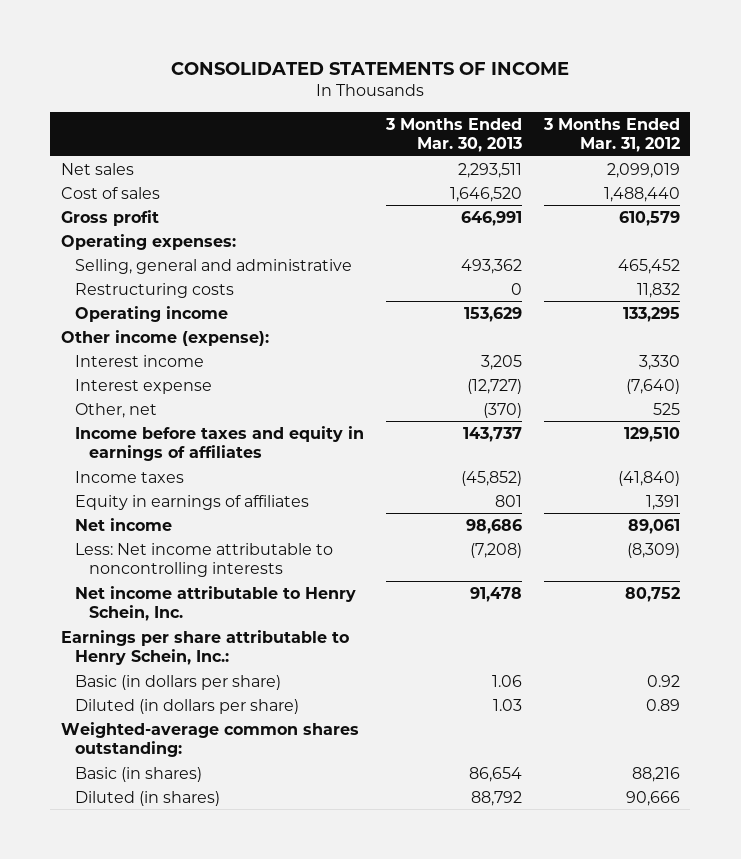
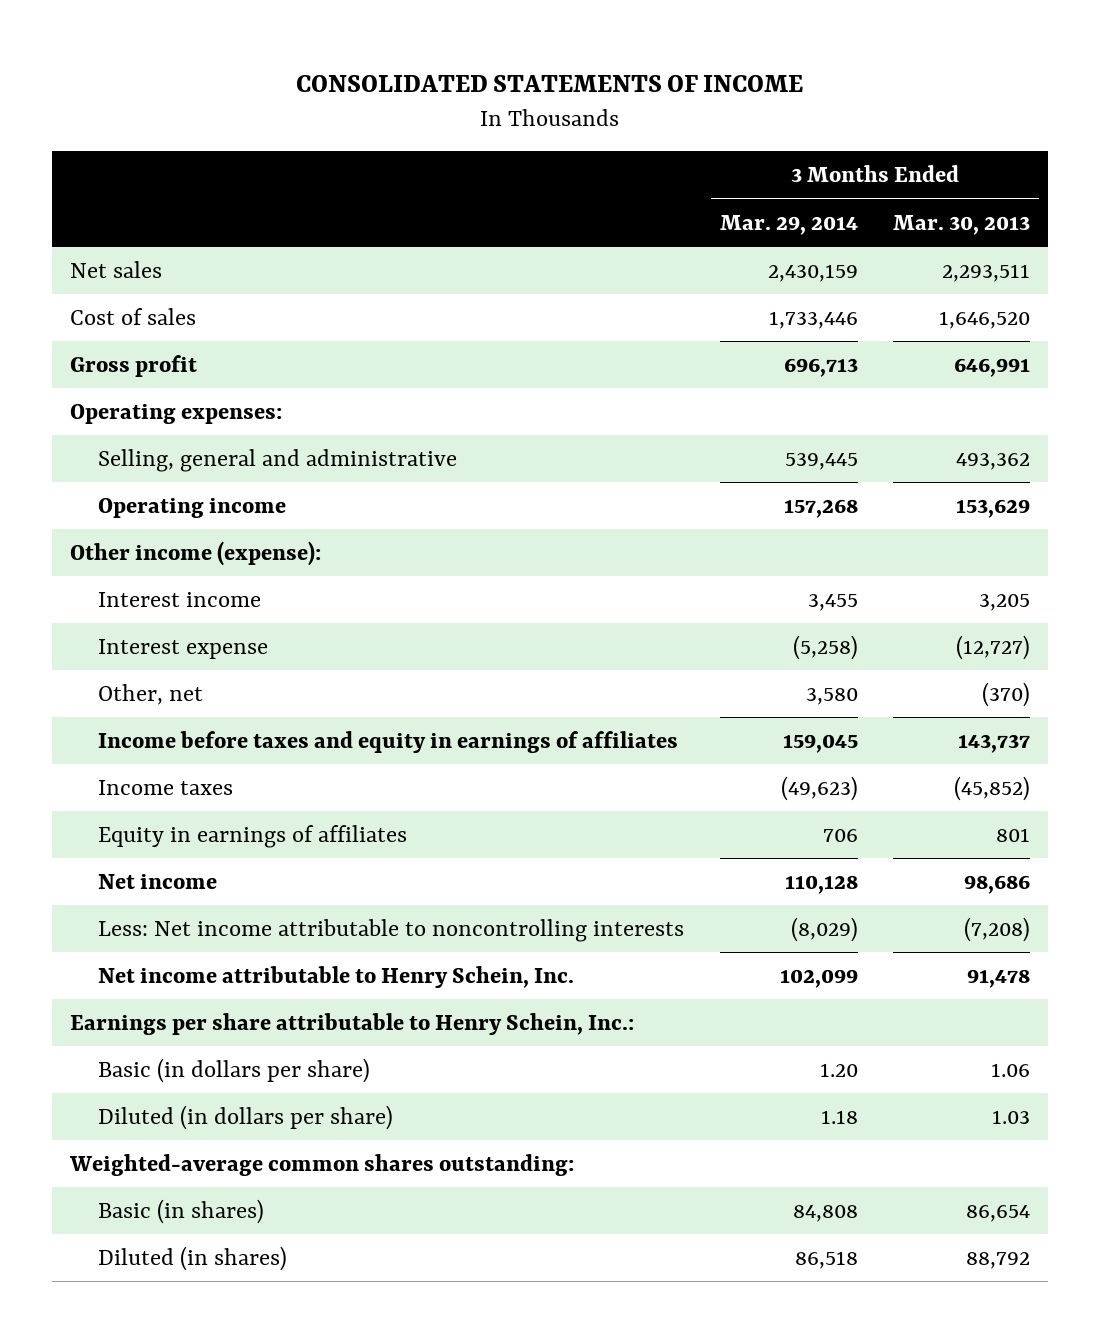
[542,117,680,153] 3 Months Ended Mar. 31, 2012 -> none
none -> [719,214,858,235] Mar. 29, 2014
[75,282,235,298] Restructuring costs -> none

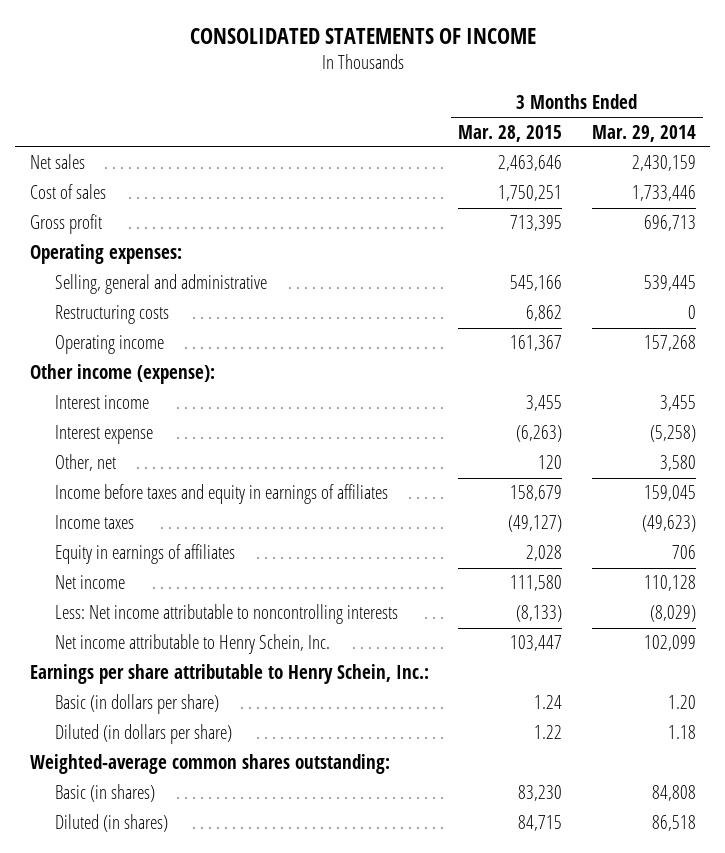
[893,214,1031,235] Mar. 30, 2013 -> none
none -> [458,124,563,142] Mar. 28, 2015
none -> [55,305,170,325] Restructuring costs

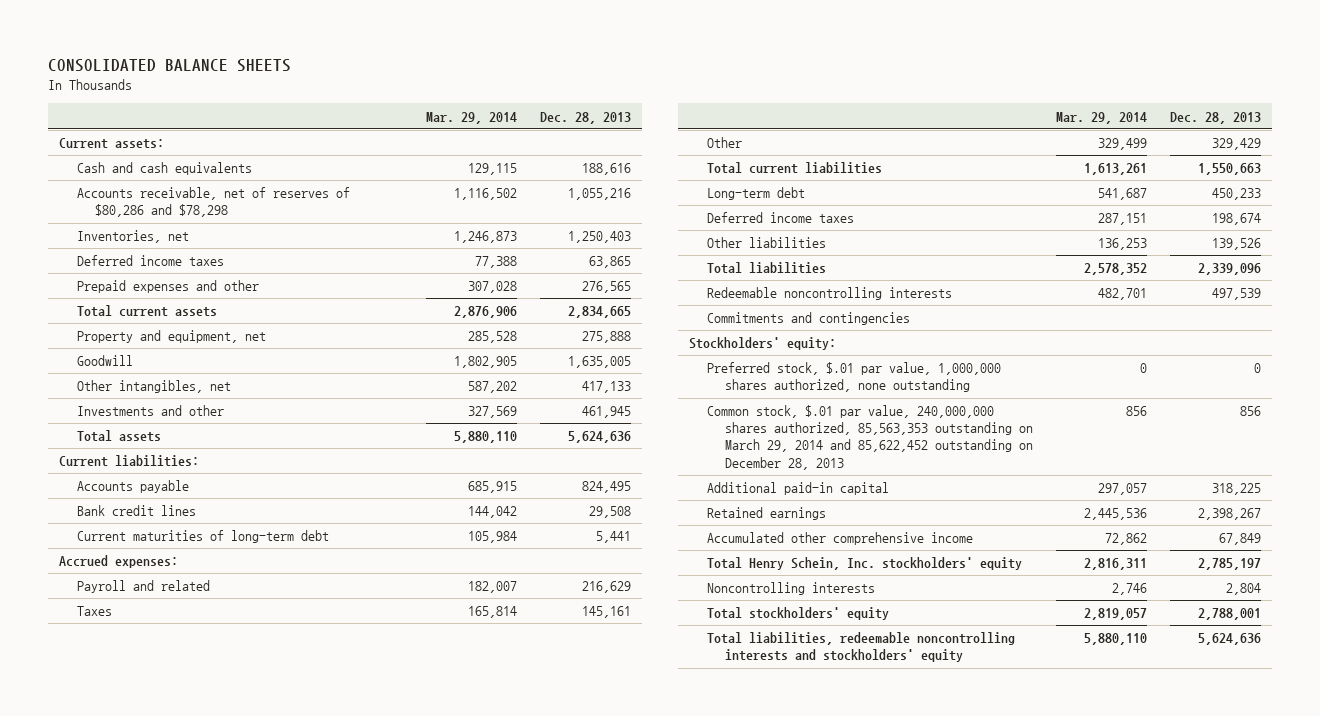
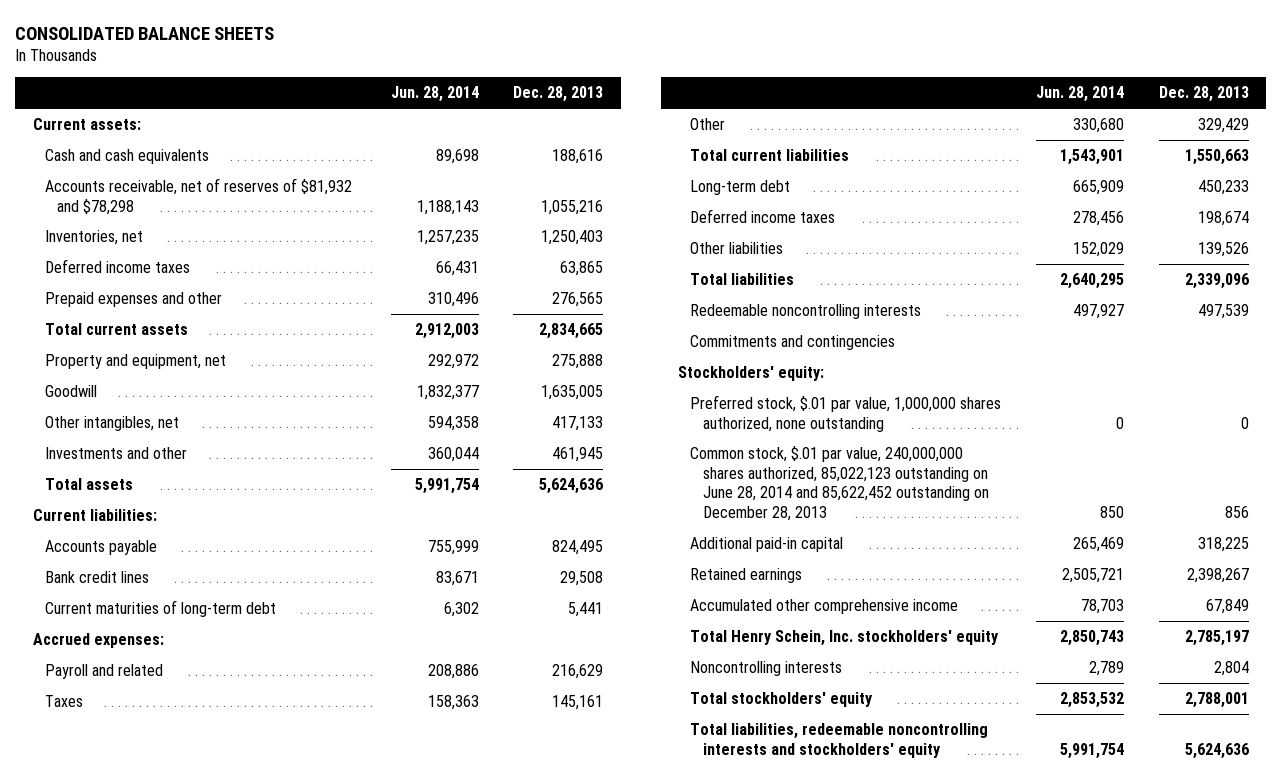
[426,111,518,124] Mar. 29, 2014 -> none
none -> [390,86,479,103] Jun. 28, 2014
[77,187,351,218] Accounts receivable, net of reserves of $80,286 and $78,298 -> [44,178,352,215] Accounts receivable, net of reserves of $81,932 and $78,298
[707,405,1034,470] Common stock, $.01 par value, 240,000,000 shares authorized, 85,563,353 outstanding on March 29, 2014 and 85,622,452 outstanding on December 28, 2013 -> [690,446,989,521] Common stock, $.01 par value, 240,000,000 shares authorized, 85,022,123 outstanding on June 28, 2014 and 85,622,452 outstanding on December 28, 2013

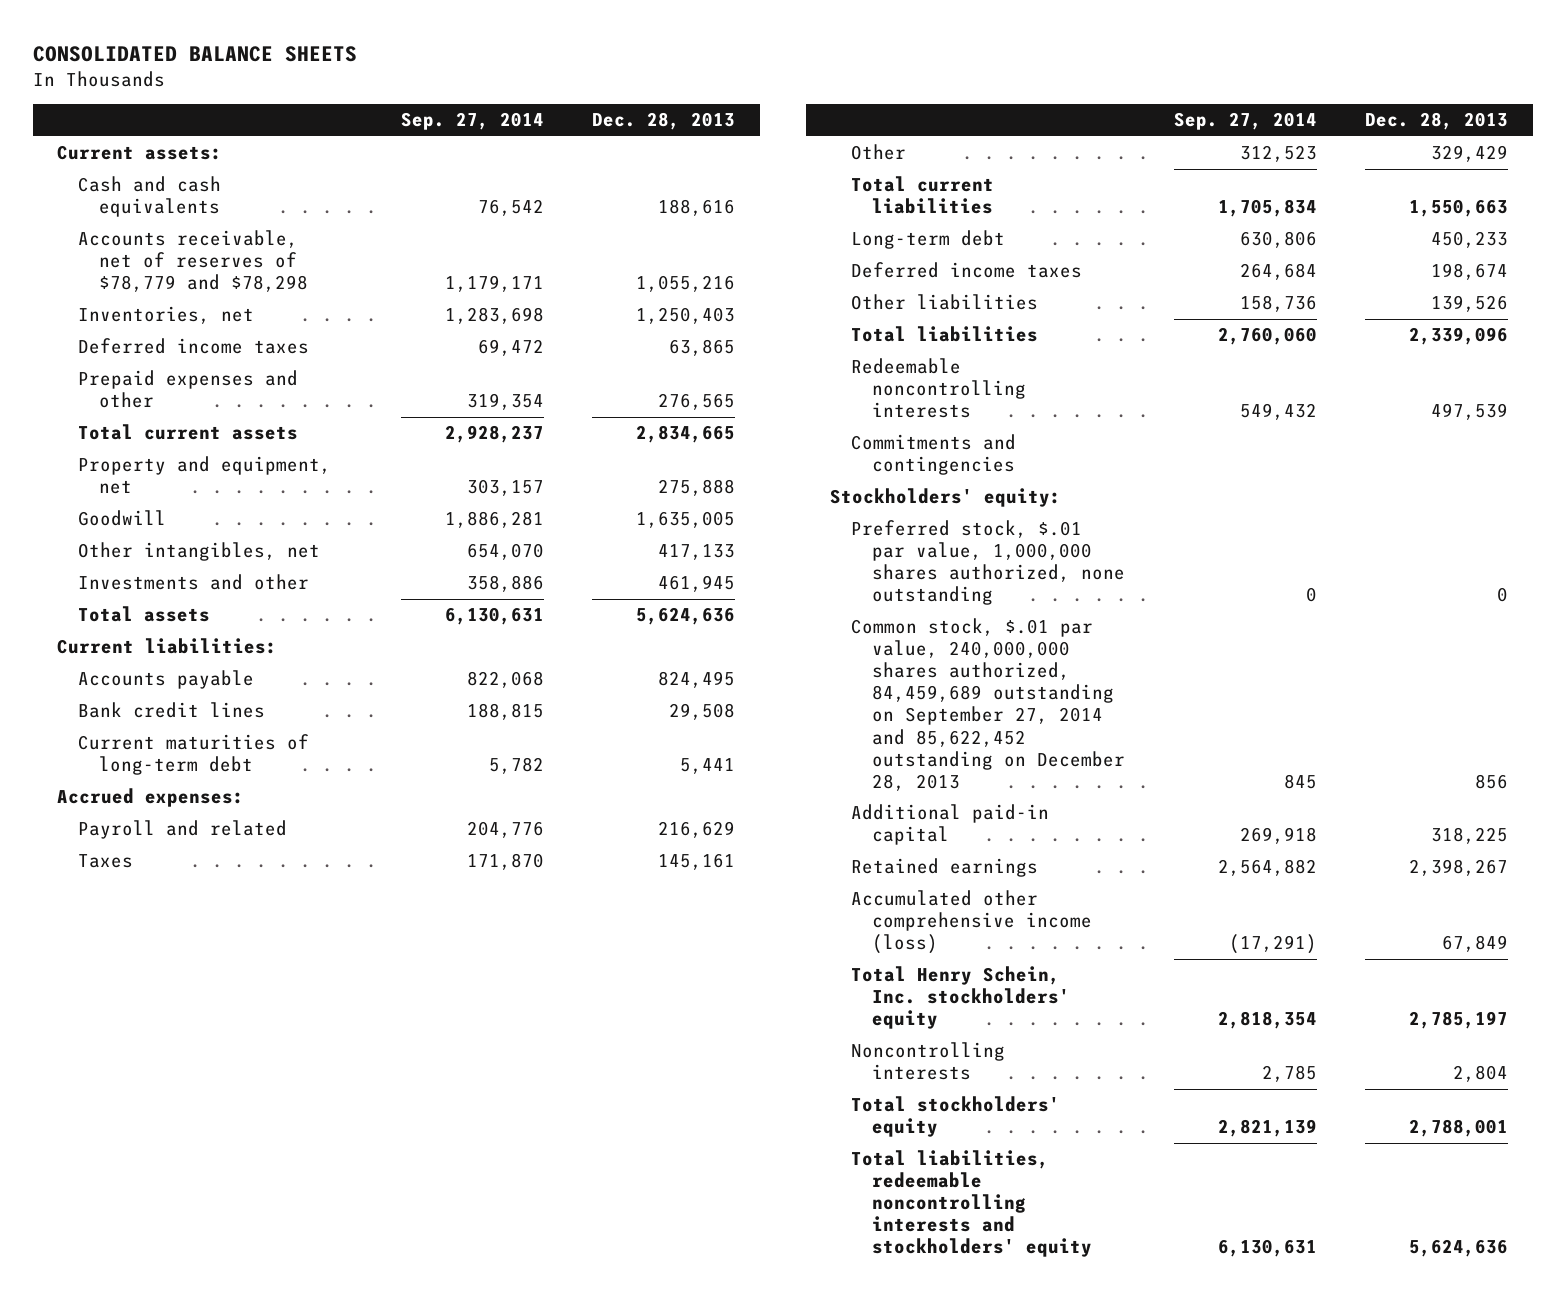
[390,86,479,103] Jun. 28, 2014 -> none
none -> [400,112,544,131] Sep. 27, 2014
[44,178,352,215] Accounts receivable, net of reserves of $81,932 and $78,298 -> [78,230,309,293] Accounts receivable, net of reserves of $78,779 and $78,298
[690,446,989,521] Common stock, $.01 par value, 240,000,000 shares authorized, 85,022,123 outstanding on June 28, 2014 and 85,622,452 outstanding on December 28, 2013 -> [850,618,1126,791] Common stock, $.01 par value, 240,000,000 shares authorized, 84,459,689 outstanding on September 27, 2014 and 85,622,452 outstanding on December 28, 2013
[690,599,959,615] Accumulated other comprehensive income -> [850,890,1093,955] Accumulated other comprehensive income (loss)

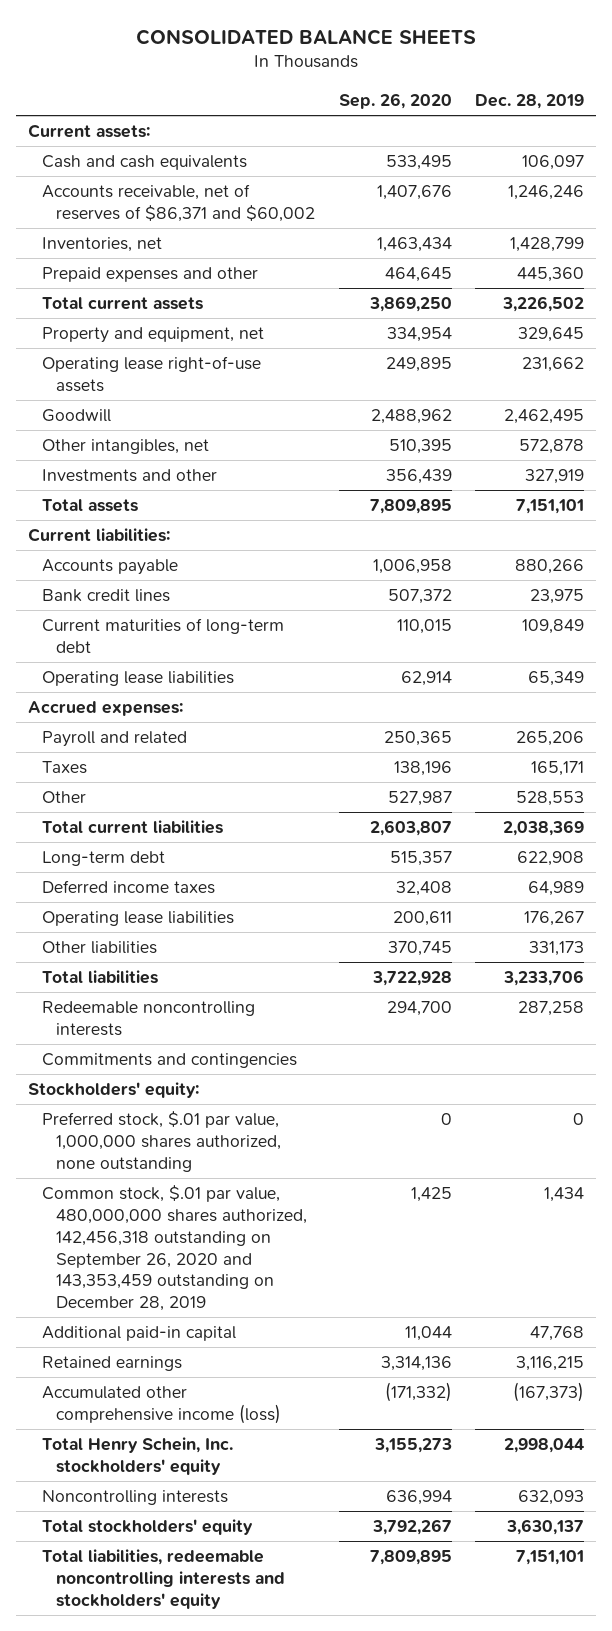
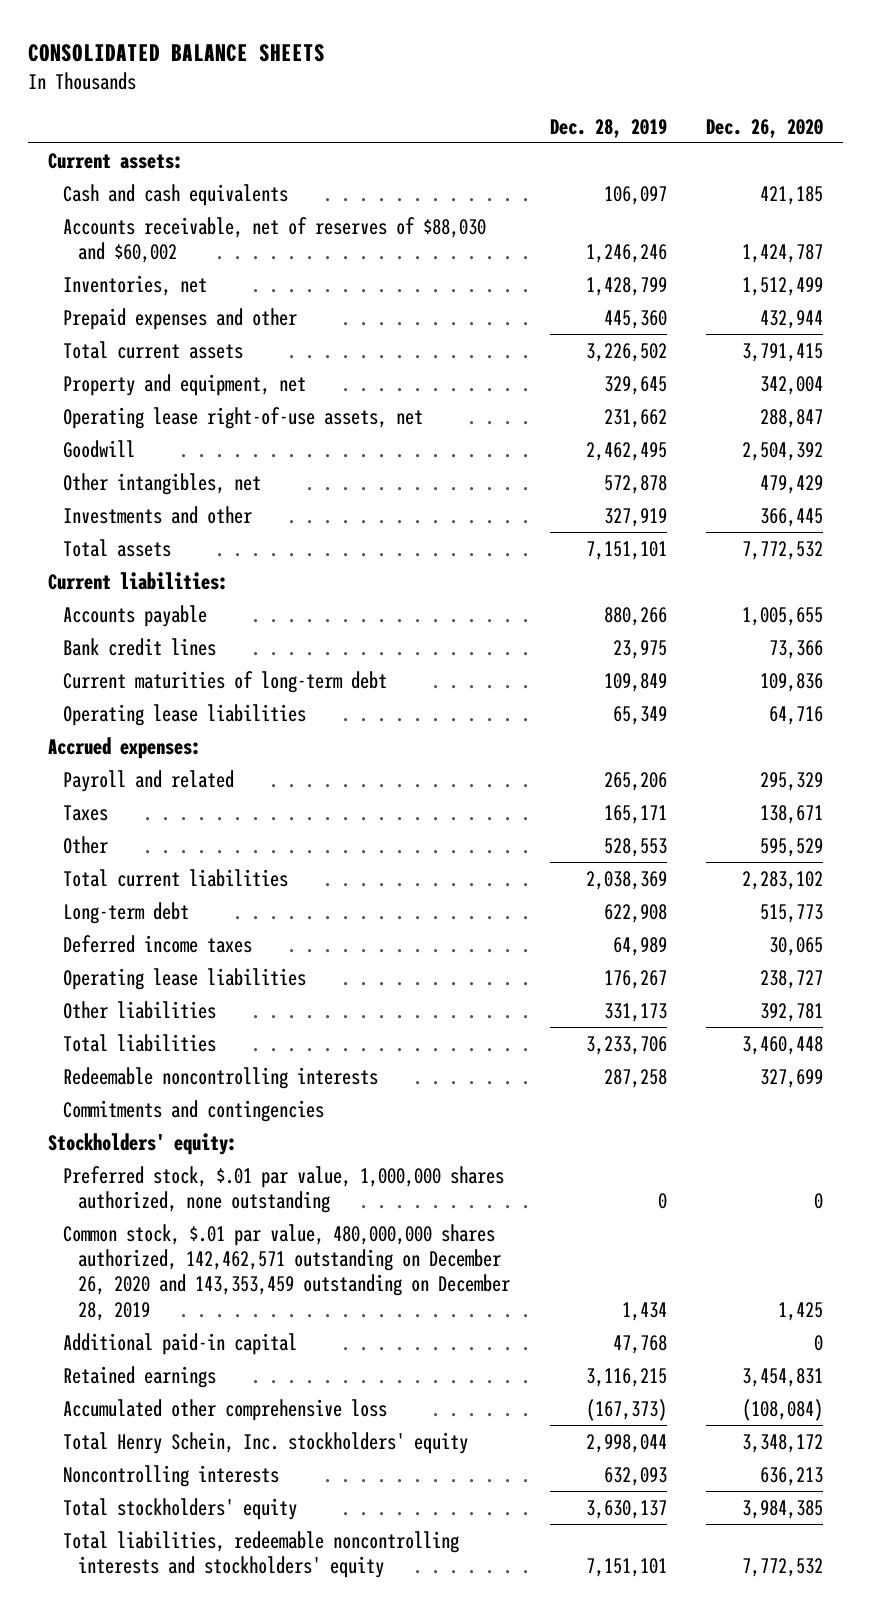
[338,93,452,110] Sep. 26, 2020 -> none
none -> [705,118,823,138] Dec. 26, 2020
[42,184,316,222] Accounts receivable, net of reserves of $86,371 and $60,002 -> [63,216,487,264] Accounts receivable, net of reserves of $88,030 and $60,002
[42,356,262,392] Operating lease right-of-use assets -> [63,406,424,429] Operating lease right-of-use assets, net
[42,1185,308,1312] Common stock, $.01 par value, 480,000,000 shares authorized, 142,456,318 outstanding on September 26, 2020 and 143,353,459 outstanding on December 28, 2019 -> [63,1223,511,1321] Common stock, $.01 par value, 480,000,000 shares authorized, 142,462,571 outstanding on December 26, 2020 and 143,353,459 outstanding on December 28, 2019
[42,1386,282,1424] Accumulated other comprehensive income (loss) -> [63,1398,388,1421] Accumulated other comprehensive loss

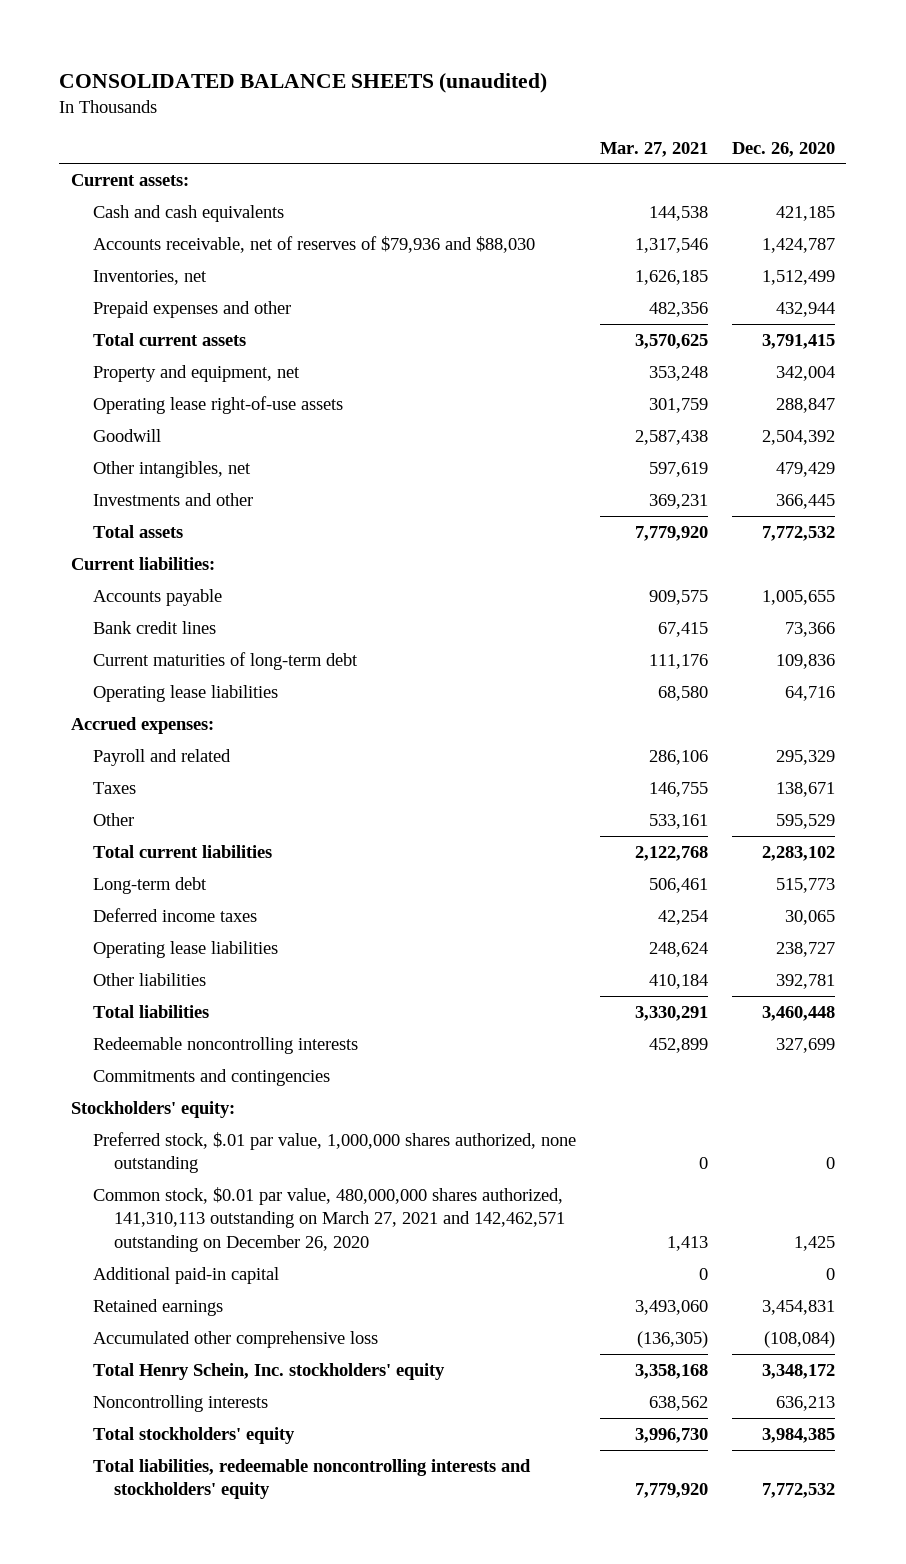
[28,43,326,62] CONSOLIDATED BALANCE SHEETS -> [59,73,548,94] CONSOLIDATED BALANCE SHEETS (unaudited)
[549,118,667,138] Dec. 28, 2019 -> none
none -> [599,141,708,157] Mar. 27, 2021
[63,216,487,264] Accounts receivable, net of reserves of $88,030 and $60,002 -> [92,235,535,253] Accounts receivable, net of reserves of $79,936 and $88,030
[63,406,424,429] Operating lease right-of-use assets, net -> [92,395,343,414] Operating lease right-of-use assets
[63,1223,511,1321] Common stock, $.01 par value, 480,000,000 shares authorized, 142,462,571 outstanding on December 26, 2020 and 143,353,459 outstanding on December 28, 2019 -> [92,1186,566,1252] Common stock, $0.01 par value, 480,000,000 shares authorized, 141,310,113 outstanding on March 27, 2021 and 142,462,571 outstanding on December 26, 2020

